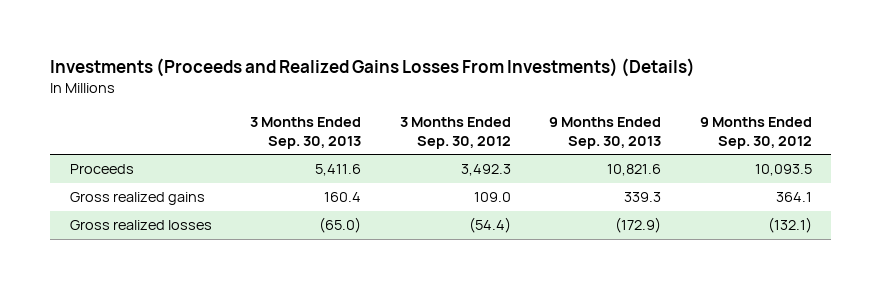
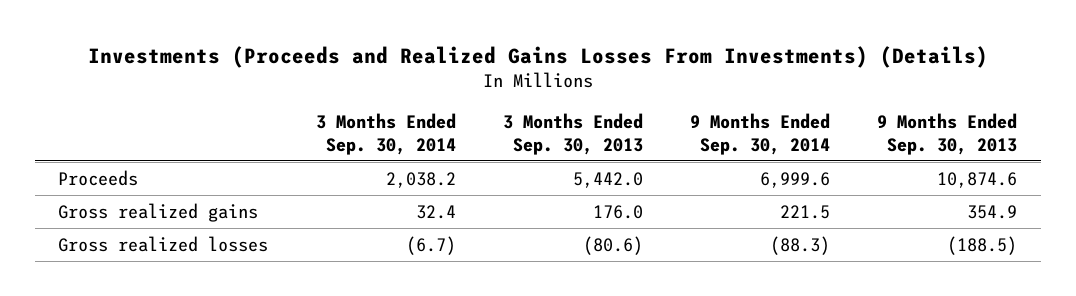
[399,117,511,149] 3 Months Ended Sep. 30, 2012 -> none
[700,117,813,149] 9 Months Ended Sep. 30, 2012 -> none
none -> [315,112,456,155] 3 Months Ended Sep. 30, 2014
none -> [689,112,830,155] 9 Months Ended Sep. 30, 2014
[315,164,362,177] 5,411.6 -> [572,171,643,188] 5,442.0
[607,164,662,177] 10,821.6 -> [937,171,1018,188] 10,874.6
[324,192,362,203] 160.4 -> [592,204,643,219] 176.0
[624,192,662,203] 339.3 -> [967,204,1018,219] 354.9
[319,217,362,234] (65.0) -> [582,235,643,255] (80.6)
[615,217,662,234] (172.9) -> [947,235,1018,255] (188.5)

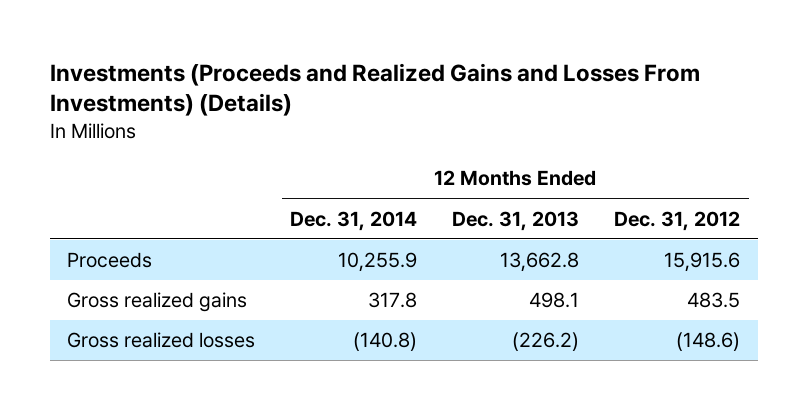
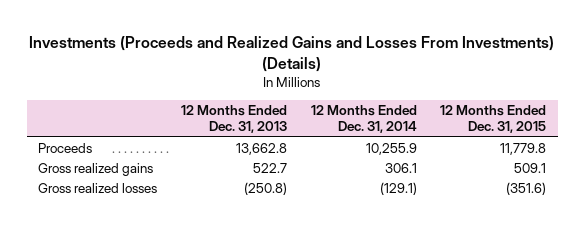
[614,210,741,231] Dec. 31, 2012 -> none
none -> [440,105,547,134] 12 Months Ended Dec. 31, 2015
[368,292,418,309] 317.8 -> [384,163,417,174] 306.1
[529,292,580,309] 498.1 -> [253,163,288,174] 522.7
[353,332,418,352] (140.8) -> [379,182,417,196] (129.1)
[512,332,580,352] (226.2) -> [244,182,288,196] (250.8)

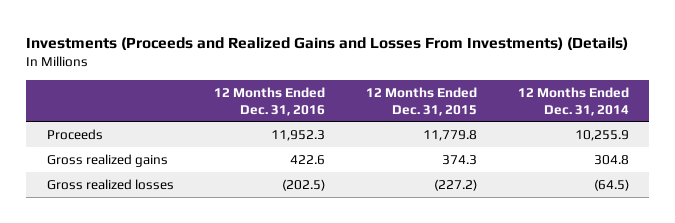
[181,105,288,134] 12 Months Ended Dec. 31, 2013 -> none
none -> [214,86,326,116] 12 Months Ended Dec. 31, 2016
[384,163,417,174] 306.1 -> [593,154,629,165] 304.8
[514,163,547,174] 509.1 -> [441,154,477,165] 374.3
[379,182,417,196] (129.1) -> [593,178,629,191] (64.5)
[506,182,547,196] (351.6) -> [433,178,477,191] (227.2)

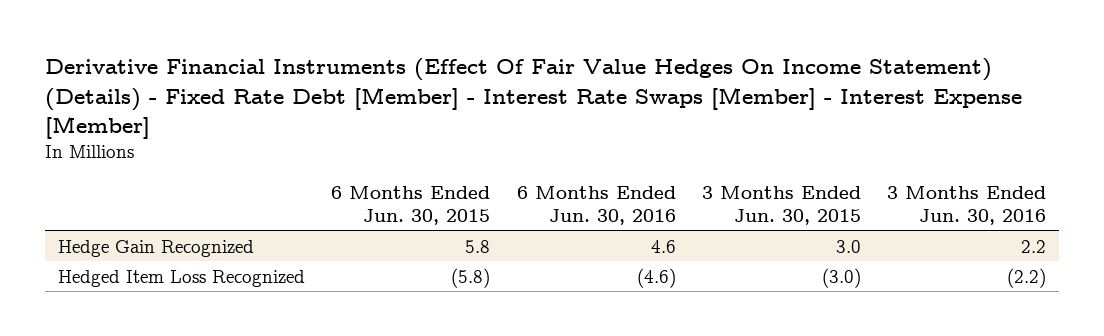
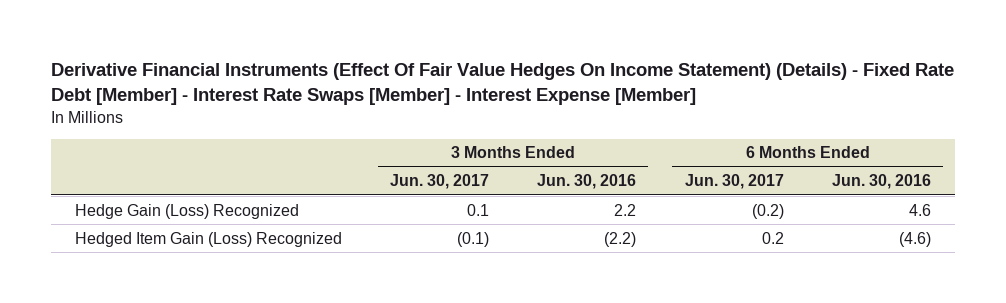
[331,185,491,225] 6 Months Ended Jun. 30, 2015 -> none
[701,185,861,225] 3 Months Ended Jun. 30, 2015 -> none
none -> [390,174,490,190] Jun. 30, 2017
none -> [684,174,784,190] Jun. 30, 2017
[58,239,255,257] Hedge Gain Recognized -> [75,203,300,219] Hedge Gain (Loss) Recognized
[58,269,306,287] Hedged Item Loss Recognized -> [75,231,343,247] Hedged Item Gain (Loss) Recognized

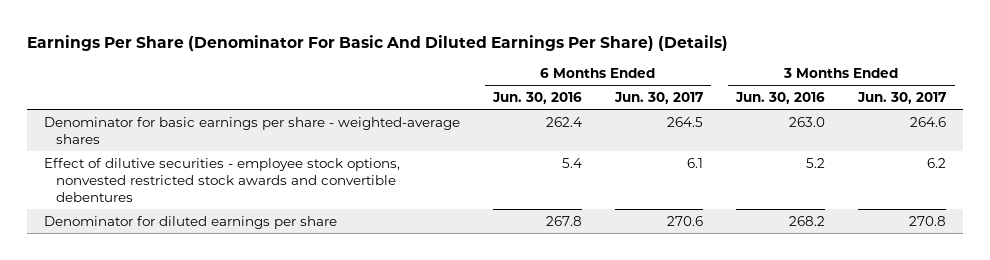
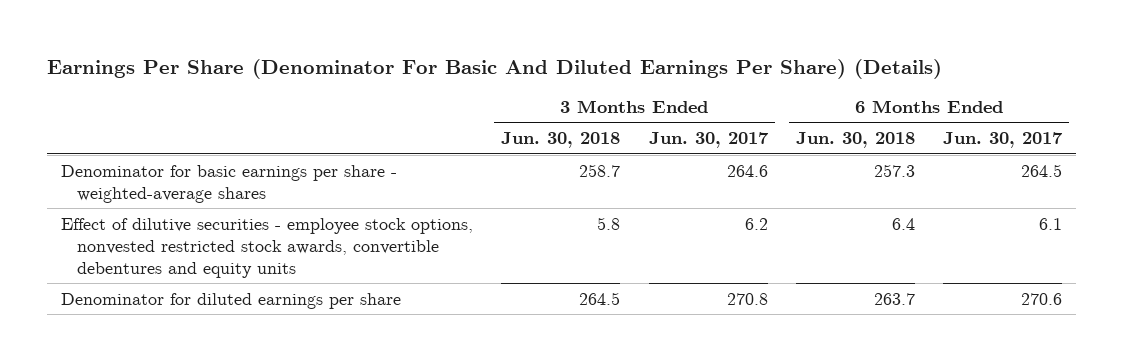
[492,92,583,105] Jun. 30, 2016 -> none
[735,92,826,105] Jun. 30, 2016 -> none
none -> [501,132,621,149] Jun. 30, 2018
none -> [795,132,915,149] Jun. 30, 2018
[43,157,400,203] Effect of dilutive securities - employee stock options, nonvested restricted stock awards and convertible debentures -> [60,217,473,278] Effect of dilutive securities - employee stock options, nonvested restricted stock awards, convertible debentures and equity units

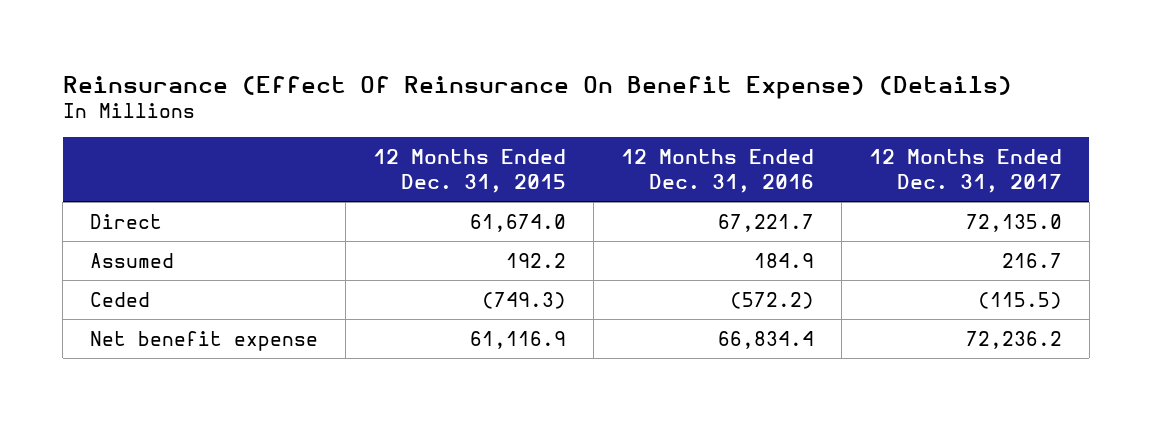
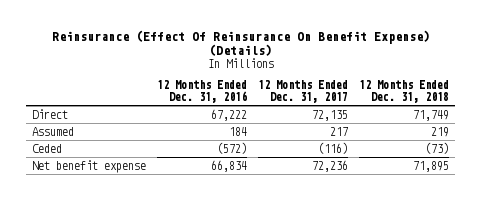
[373,149,567,193] 12 Months Ended Dec. 31, 2015 -> none
none -> [359,80,450,104] 12 Months Ended Dec. 31, 2018
[718,213,815,232] 67,221.7 -> [210,108,247,121] 67,222
[965,213,1062,232] 72,135.0 -> [312,109,349,121] 72,135
[754,252,815,268] 184.9 -> [228,126,247,136] 184
[1001,252,1062,268] 216.7 -> [330,126,349,136] 217
[730,291,815,309] (572.2) -> [216,141,247,154] (572)
[977,291,1062,309] (115.5) -> [318,141,349,154] (116)
[718,330,815,349] 66,834.4 -> [210,159,247,172] 66,834
[965,330,1062,349] 72,236.2 -> [312,159,349,172] 72,236

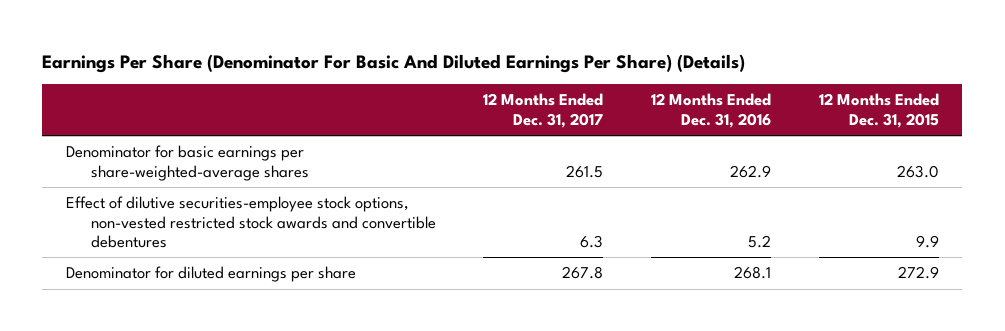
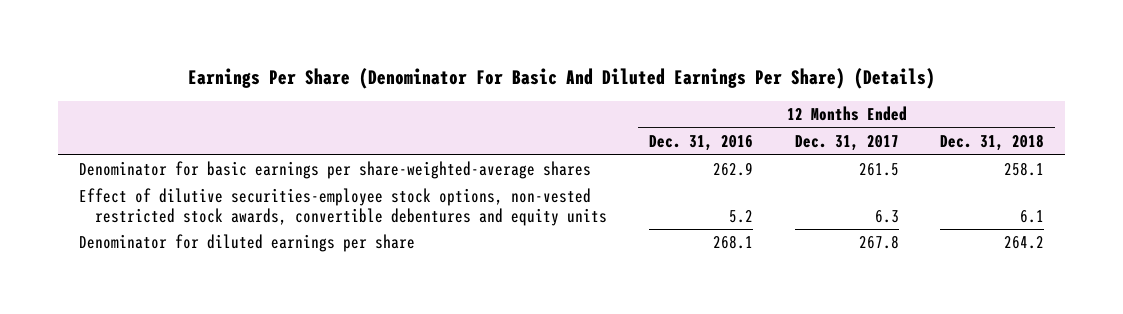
[818,93,939,128] 12 Months Ended Dec. 31, 2015 -> none
none -> [940,134,1045,152] Dec. 31, 2018
[66,196,436,248] Effect of dilutive securities-employee stock options, non-vested restricted stock awards and convertible debentures -> [78,188,607,226] Effect of dilutive securities-employee stock options, non-vested restricted stock awards, convertible debentures and equity units

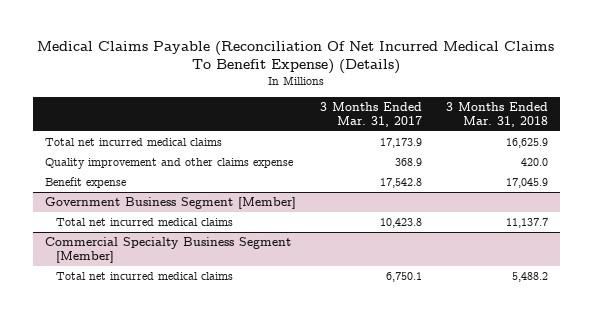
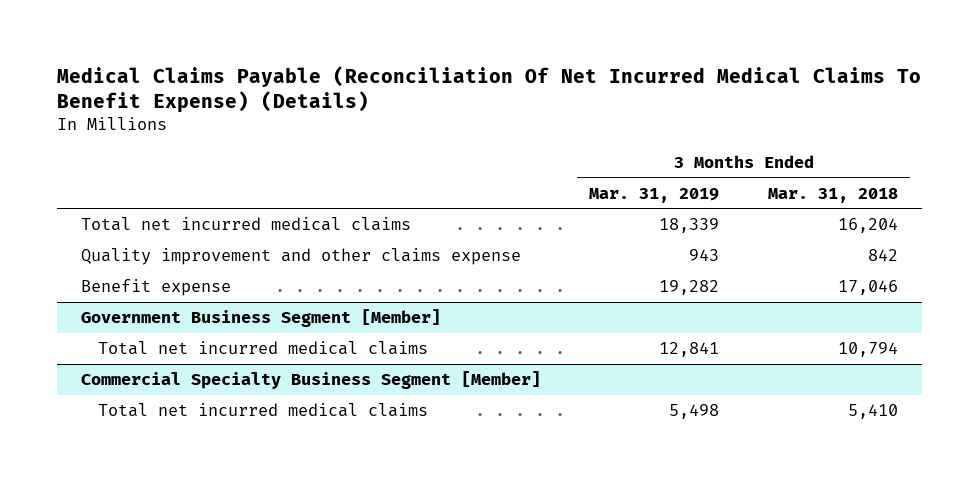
[319,101,422,127] 3 Months Ended Mar. 31, 2017 -> none
none -> [589,187,720,203] Mar. 31, 2019
[505,137,548,148] 16,625.9 -> [837,218,898,234] 16,204
[520,157,548,166] 420.0 -> [867,249,898,262] 842
[505,177,548,188] 17,045.9 -> [837,280,898,296] 17,046
[505,217,548,228] 11,137.7 -> [837,342,898,358] 10,794
[511,271,548,282] 5,488.2 -> [847,404,898,420] 5,410

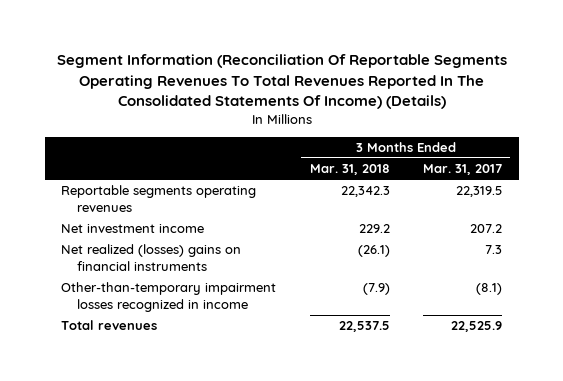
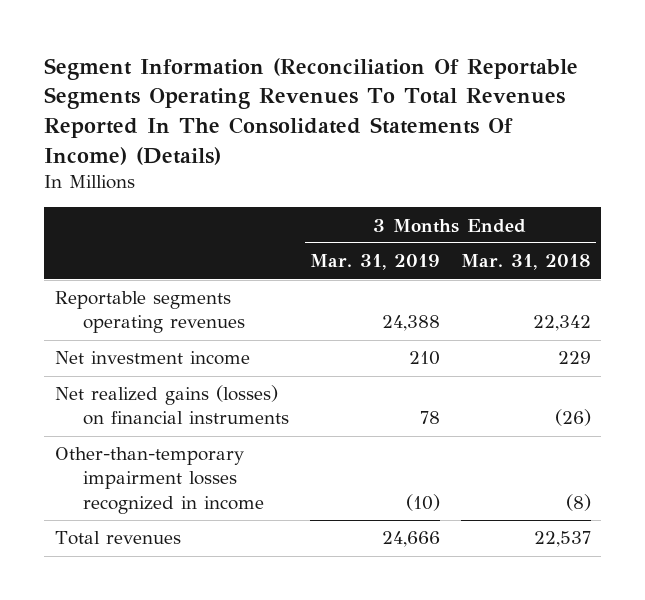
[423,164,503,176] Mar. 31, 2017 -> none
none -> [309,254,440,271] Mar. 31, 2019
[340,186,390,198] 22,342.3 -> [532,315,591,332] 22,342
[358,224,390,234] 229.2 -> [557,351,591,365] 229
[61,244,242,272] Net realized (losses) gains on financial instruments -> [54,385,290,426] Net realized gains (losses) on financial instruments
[357,245,390,258] (26.1) -> [554,409,591,427] (26)
[362,283,390,296] (7.9) -> [565,493,591,511] (8)
[338,321,390,333] 22,537.5 -> [533,531,591,548] 22,537

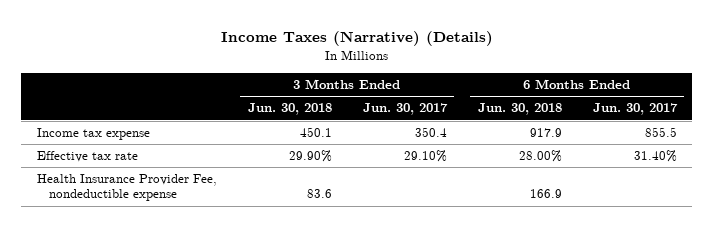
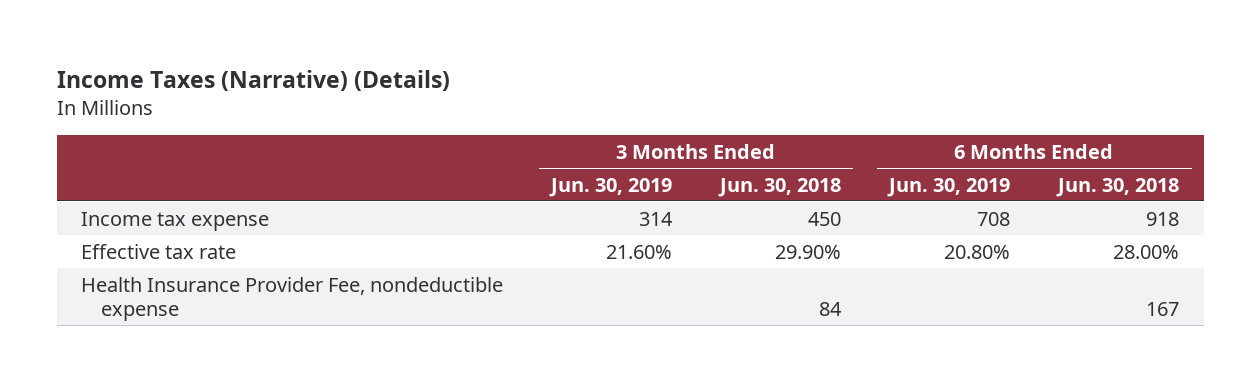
[362,103,448,116] Jun. 30, 2017 -> none
[592,103,678,116] Jun. 30, 2017 -> none
none -> [548,177,672,197] Jun. 30, 2019
none -> [887,177,1011,197] Jun. 30, 2019
[299,127,332,138] 450.1 -> [808,211,842,226] 450
[529,128,562,138] 917.9 -> [1146,211,1180,226] 918
[306,189,332,199] 83.6 -> [819,302,843,317] 84
[529,189,562,199] 166.9 -> [1146,302,1180,317] 167

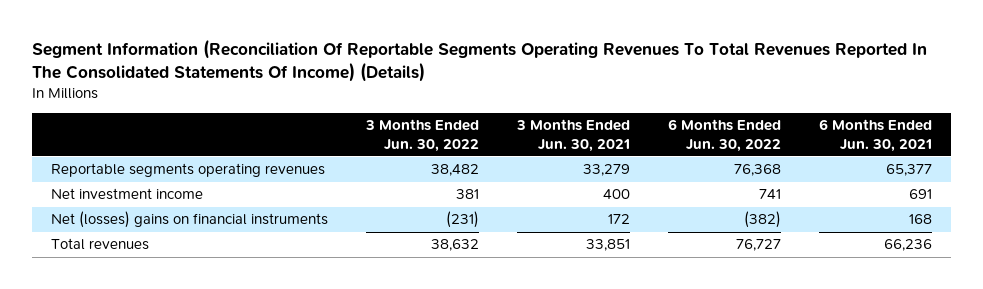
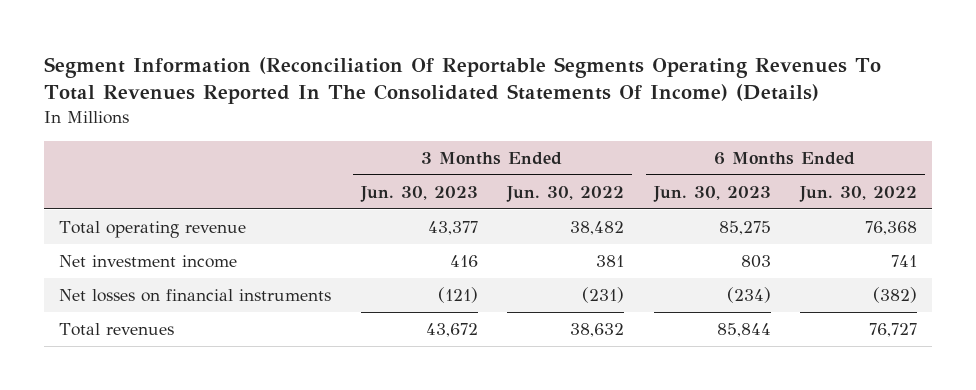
[515,119,630,152] 3 Months Ended Jun. 30, 2021 -> none
[818,119,932,152] 6 Months Ended Jun. 30, 2021 -> none
none -> [359,185,478,202] Jun. 30, 2023
none -> [652,185,771,202] Jun. 30, 2023
[51,163,326,178] Reportable segments operating revenues -> [59,221,247,239] Total operating revenue
[51,211,329,229] Net (losses) gains on financial instruments -> [59,289,332,303] Net losses on financial instruments

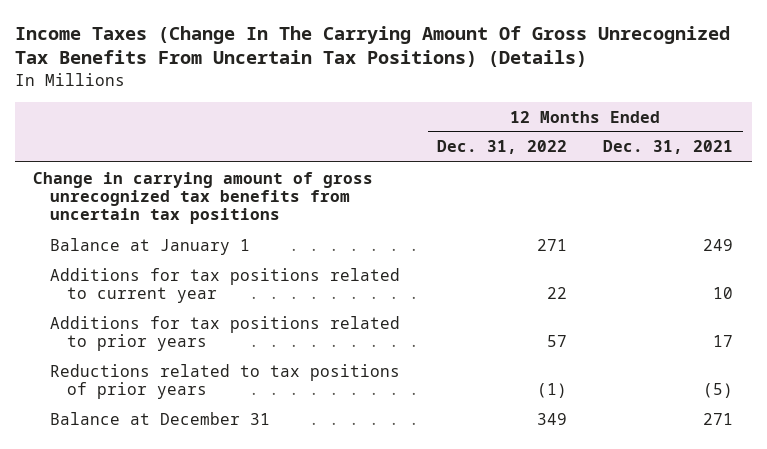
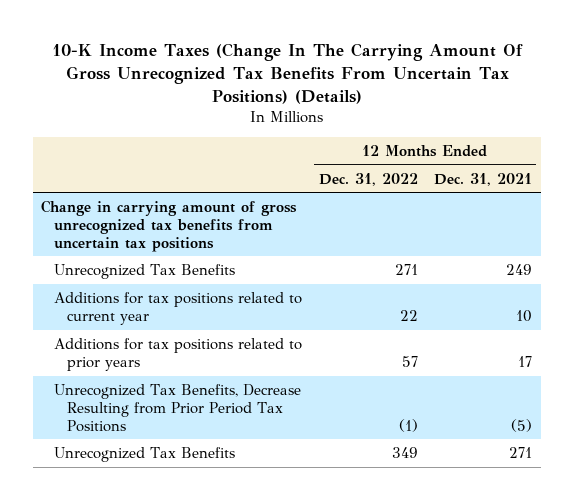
[15,25,731,68] Income Taxes (Change In The Carrying Amount Of Gross Unrecognized Tax Benefits From Uncertain Tax Positions) (Details) -> [51,42,523,104] 10-K Income Taxes (Change In The Carrying Amount Of Gross Unrecognized Tax Benefits From Uncertain Tax Positions) (Details)
[50,237,251,255] Balance at January 1 -> [54,264,236,280] Unrecognized Tax Benefits
[50,363,401,400] Reductions related to tax positions of prior years -> [54,384,302,432] Unrecognized Tax Benefits, Decrease Resulting from Prior Period Tax Positions
[50,411,271,425] Balance at December 31 -> [54,447,236,463] Unrecognized Tax Benefits

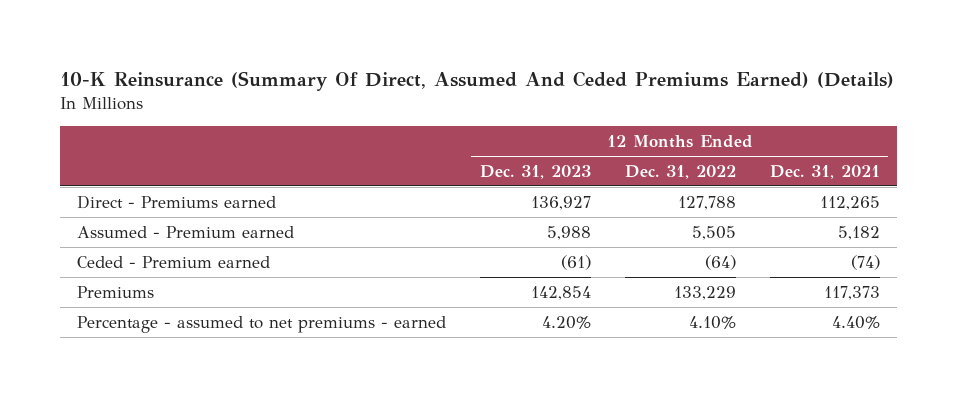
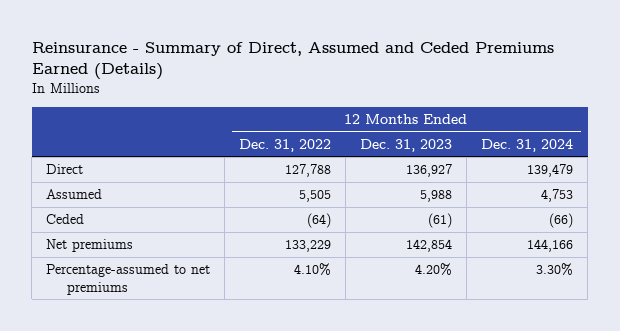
[59,71,894,92] 10-K Reinsurance (Summary Of Direct, Assumed And Ceded Premiums Earned) (Details) -> [31,42,554,81] Reinsurance - Summary of Direct, Assumed and Ceded Premiums Earned (Details)
[769,164,880,179] Dec. 31, 2021 -> none
none -> [481,138,574,152] Dec. 31, 2024
[76,194,276,209] Direct - Premiums earned -> [46,164,84,175] Direct
[76,225,294,238] Assumed - Premium earned -> [46,189,103,200] Assumed
[76,255,270,268] Ceded - Premium earned -> [46,214,85,225] Ceded
[76,285,154,298] Premiums -> [46,239,134,253] Net premiums
[76,315,446,333] Percentage - assumed to net premiums - earned -> [46,264,211,295] Percentage-assumed to net premiums

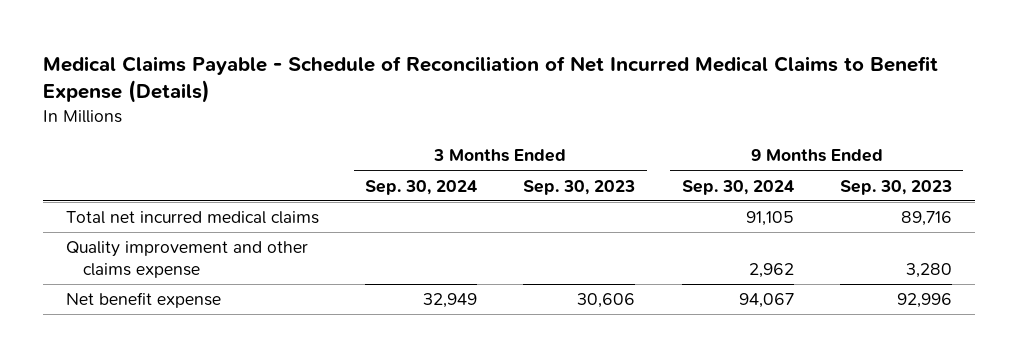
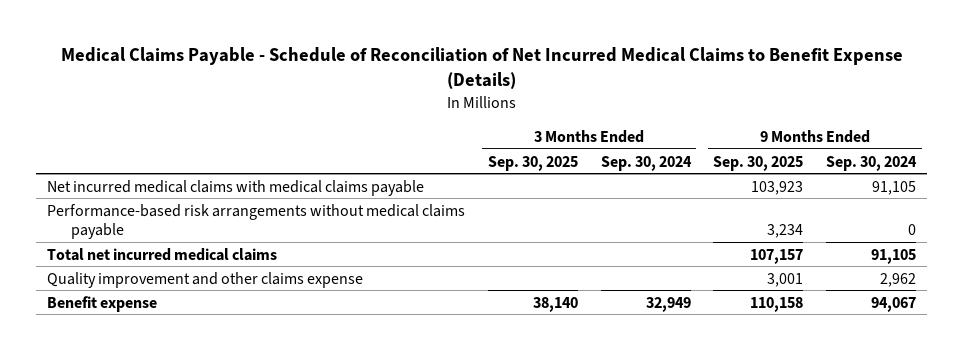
[523,179,636,195] Sep. 30, 2023 -> none
[839,179,952,195] Sep. 30, 2023 -> none
none -> [487,155,578,171] Sep. 30, 2025
none -> [713,155,804,171] Sep. 30, 2025
none -> [47,179,425,196] Net incurred medical claims with medical claims payable
none -> [47,203,466,240] Performance-based risk arrangements without medical claims payable
[66,292,222,309] Net benefit expense -> [47,295,158,312] Benefit expense

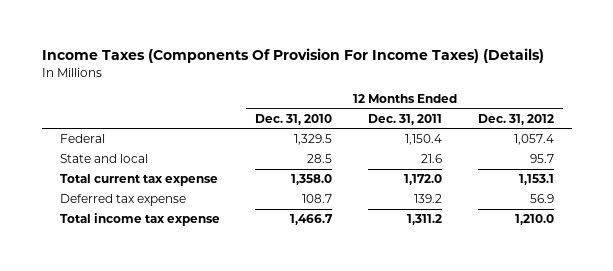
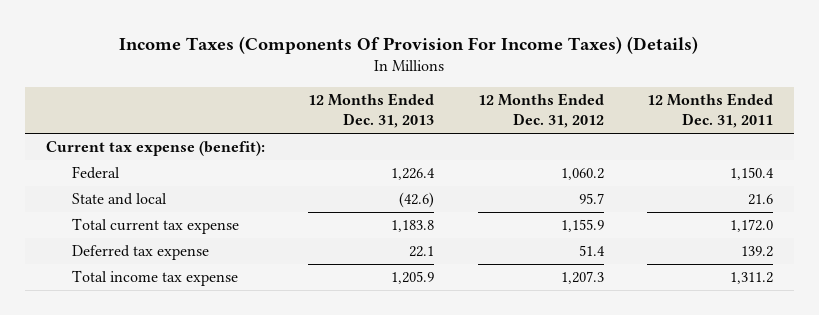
[255,113,333,125] Dec. 31, 2010 -> none
none -> [308,93,435,129] 12 Months Ended Dec. 31, 2013
none -> [46,141,266,157] Current tax expense (benefit):
[513,134,554,146] 1,057.4 -> [560,168,604,181] 1,060.2
[518,174,554,186] 1,153.1 -> [560,219,604,233] 1,155.9
[529,194,554,204] 56.9 -> [578,245,605,257] 51.4
[514,214,554,226] 1,210.0 -> [560,271,604,285] 1,207.3

